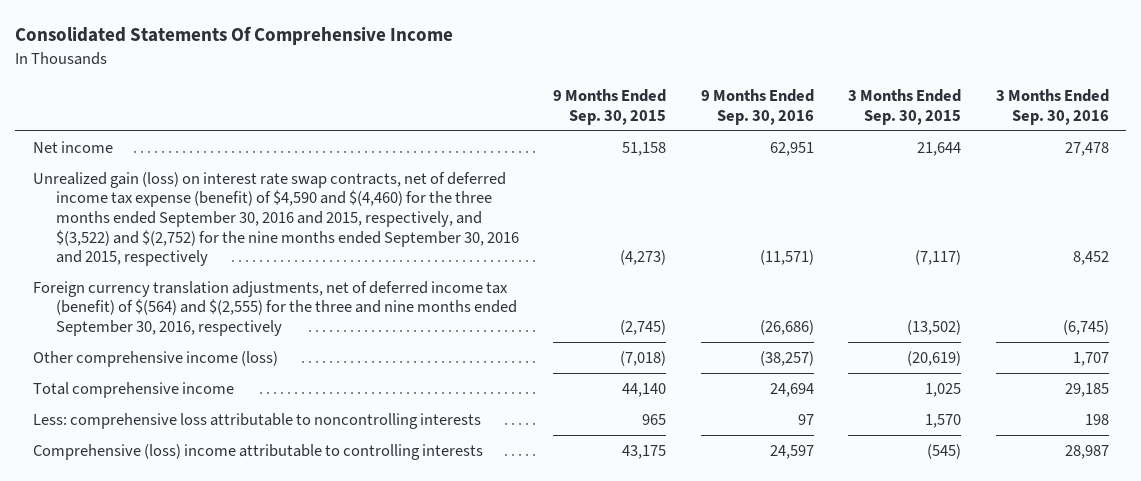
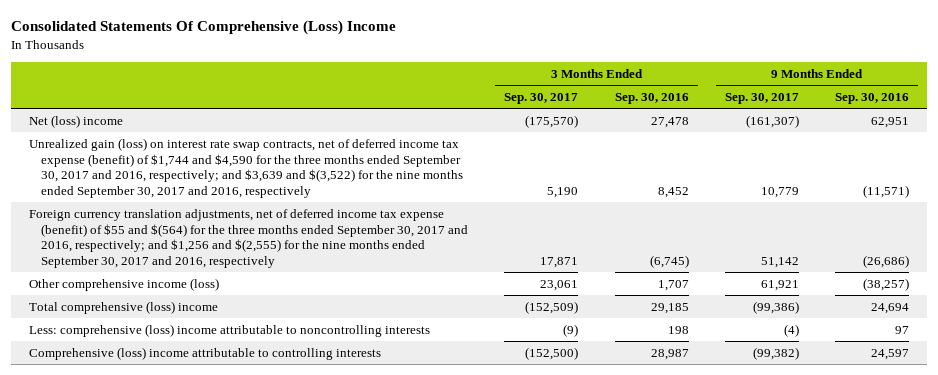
[15,26,454,46] Consolidated Statements Of Comprehensive Income -> [10,20,396,36] Consolidated Statements Of Comprehensive (Loss) Income
[553,89,667,125] 9 Months Ended Sep. 30, 2015 -> none
[848,89,962,125] 3 Months Ended Sep. 30, 2015 -> none
none -> [504,93,579,105] Sep. 30, 2017
none -> [724,93,799,105] Sep. 30, 2017
[32,140,113,153] Net income -> [28,114,123,128] Net (loss) income
[32,171,519,267] Unrealized gain (loss) on interest rate swap contracts, net of deferred income tax expense (benefit) of $4,590 and $(4,460) for the three months ended September 30, 2016 and 2015, respectively, and $(3,522) and $(2,752) for the nine months ended September 30, 2016 and 2015, respectively -> [28,137,464,198] Unrealized gain (loss) on interest rate swap contracts, net of deferred income tax expense (benefit) of $1,744 and $4,590 for the three months ended September 30, 2017 and 2016, respectively; and $3,639 and $(3,522) for the nine months ended September 30, 2017 and 2016, respectively
[32,280,517,337] Foreign currency translation adjustments, net of deferred income tax (benefit) of $(564) and $(2,555) for the three and nine months ended September 30, 2016, respectively -> [28,208,469,268] Foreign currency translation adjustments, net of deferred income tax expense (benefit) of $55 and $(564) for the three months ended September 30, 2017 and 2016, respectively; and $1,256 and $(2,555) for the nine months ended September 30, 2017 and 2016, respectively
[32,381,234,398] Total comprehensive income -> [28,300,218,314] Total comprehensive (loss) income
[32,412,481,429] Less: comprehensive loss attributable to noncontrolling interests -> [28,323,430,337] Less: comprehensive (loss) income attributable to noncontrolling interests

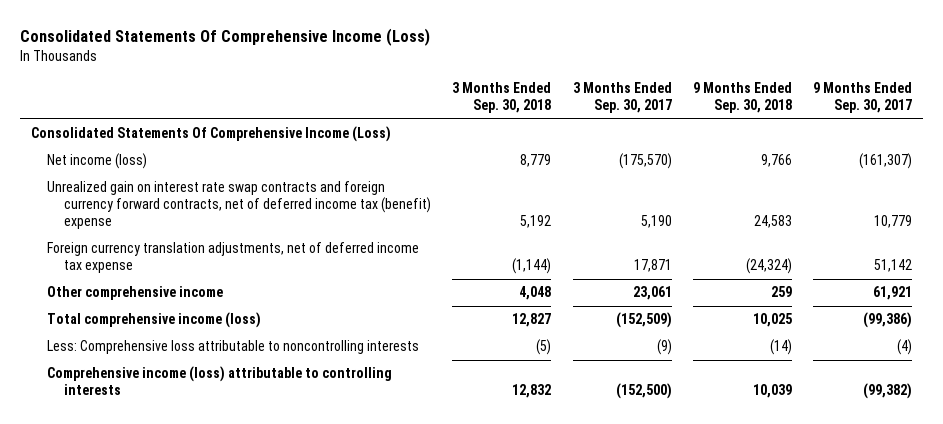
[10,20,396,36] Consolidated Statements Of Comprehensive (Loss) Income -> [19,27,430,46] Consolidated Statements Of Comprehensive Income (Loss)
[614,93,689,105] Sep. 30, 2016 -> none
[835,93,910,105] Sep. 30, 2016 -> none
none -> [452,82,552,114] 3 Months Ended Sep. 30, 2018
none -> [693,82,793,114] 9 Months Ended Sep. 30, 2018
none -> [30,126,391,143] Consolidated Statements Of Comprehensive Income (Loss)
[28,114,123,128] Net (loss) income -> [47,153,148,170] Net income (loss)
[28,137,464,198] Unrealized gain (loss) on interest rate swap contracts, net of deferred income tax expense (benefit) of $1,744 and $4,590 for the three months ended September 30, 2017 and 2016, respectively; and $3,639 and $(3,522) for the nine months ended September 30, 2017 and 2016, respectively -> [47,181,431,230] Unrealized gain on interest rate swap contracts and foreign currency forward contracts, net of deferred income tax (benefit) expense
[28,208,469,268] Foreign currency translation adjustments, net of deferred income tax expense (benefit) of $55 and $(564) for the three months ended September 30, 2017 and 2016, respectively; and $1,256 and $(2,555) for the nine months ended September 30, 2017 and 2016, respectively -> [47,242,420,274] Foreign currency translation adjustments, net of deferred income tax expense
[28,277,219,291] Other comprehensive income (loss) -> [47,286,224,301] Other comprehensive income
[28,300,218,314] Total comprehensive (loss) income -> [47,312,262,329] Total comprehensive income (loss)
[28,323,430,337] Less: comprehensive (loss) income attributable to noncontrolling interests -> [47,340,420,355] Less: Comprehensive loss attributable to noncontrolling interests
[28,346,381,360] Comprehensive (loss) income attributable to controlling interests -> [47,366,393,396] Comprehensive income (loss) attributable to controlling interests

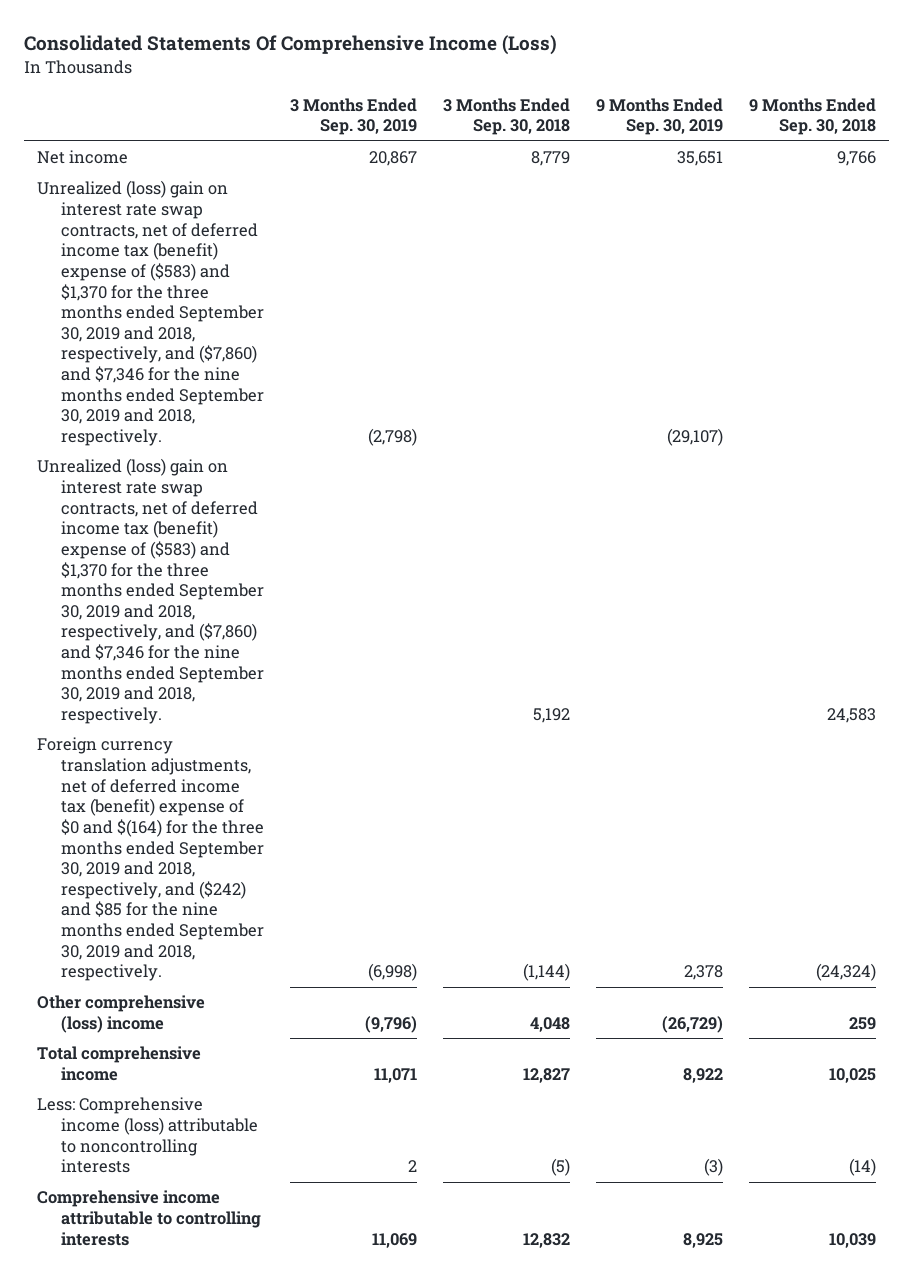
[572,82,672,114] 3 Months Ended Sep. 30, 2017 -> none
[813,82,913,114] 9 Months Ended Sep. 30, 2017 -> none
none -> [289,97,417,136] 3 Months Ended Sep. 30, 2019
none -> [595,97,723,136] 9 Months Ended Sep. 30, 2019
[30,126,391,143] Consolidated Statements Of Comprehensive Income (Loss) -> none
[47,153,148,170] Net income (loss) -> [37,150,129,165] Net income
none -> [37,180,264,446] Unrealized (loss) gain on interest rate swap contracts, net of deferred income tax (benefit) expense of ($583) and $1,370 for the three months ended September 30, 2019 and 2018, respectively, and ($7,860) and $7,346 for the nine months ended September 30, 2019 and 2018, respectively.
[47,181,431,230] Unrealized gain on interest rate swap contracts and foreign currency forward contracts, net of deferred income tax (benefit) expense -> [37,458,264,724] Unrealized (loss) gain on interest rate swap contracts, net of deferred income tax (benefit) expense of ($583) and $1,370 for the three months ended September 30, 2019 and 2018, respectively, and ($7,860) and $7,346 for the nine months ended September 30, 2019 and 2018, respectively.
[47,242,420,274] Foreign currency translation adjustments, net of deferred income tax expense -> [37,737,264,982] Foreign currency translation adjustments, net of deferred income tax (benefit) expense of $0 and $(164) for the three months ended September 30, 2019 and 2018, respectively, and ($242) and $85 for the nine months ended September 30, 2019 and 2018, respectively.
[47,286,224,301] Other comprehensive income -> [37,995,206,1034] Other comprehensive (loss) income
[47,312,262,329] Total comprehensive income (loss) -> [37,1046,202,1082] Total comprehensive income
[47,340,420,355] Less: Comprehensive loss attributable to noncontrolling interests -> [37,1097,258,1174] Less: Comprehensive income (loss) attributable to noncontrolling interests
[47,366,393,396] Comprehensive income (loss) attributable to controlling interests -> [37,1190,261,1246] Comprehensive income attributable to controlling interests

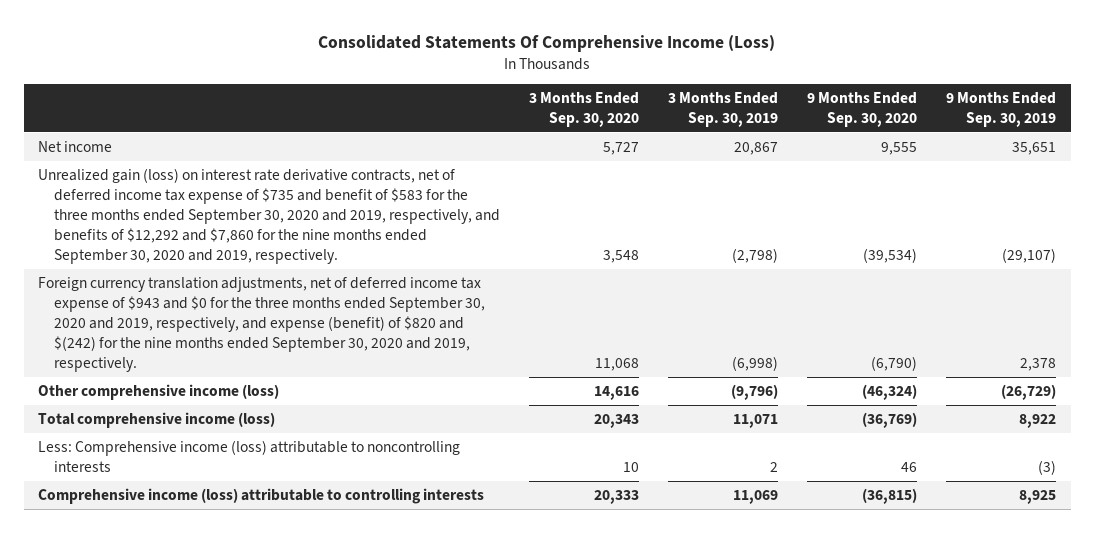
[442,97,570,136] 3 Months Ended Sep. 30, 2018 -> none
[748,97,876,136] 9 Months Ended Sep. 30, 2018 -> none
none -> [529,91,640,127] 3 Months Ended Sep. 30, 2020
none -> [807,91,918,127] 9 Months Ended Sep. 30, 2020
[37,458,264,724] Unrealized (loss) gain on interest rate swap contracts, net of deferred income tax (benefit) expense of ($583) and $1,370 for the three months ended September 30, 2019 and 2018, respectively, and ($7,860) and $7,346 for the nine months ended September 30, 2019 and 2018, respectively. -> none
[37,180,264,446] Unrealized (loss) gain on interest rate swap contracts, net of deferred income tax (benefit) expense of ($583) and $1,370 for the three months ended September 30, 2019 and 2018, respectively, and ($7,860) and $7,346 for the nine months ended September 30, 2019 and 2018, respectively. -> [38,167,500,265] Unrealized gain (loss) on interest rate derivative contracts, net of deferred income tax expense of $735 and benefit of $583 for the three months ended September 30, 2020 and 2019, respectively, and benefits of $12,292 and $7,860 for the nine months ended September 30, 2020 and 2019, respectively.
[37,737,264,982] Foreign currency translation adjustments, net of deferred income tax (benefit) expense of $0 and $(164) for the three months ended September 30, 2019 and 2018, respectively, and ($242) and $85 for the nine months ended September 30, 2019 and 2018, respectively. -> [38,276,485,373] Foreign currency translation adjustments, net of deferred income tax expense of $943 and $0 for the three months ended September 30, 2020 and 2019, respectively, and expense (benefit) of $820 and $(242) for the nine months ended September 30, 2020 and 2019, respectively.
[37,995,206,1034] Other comprehensive (loss) income -> [38,383,280,400] Other comprehensive income (loss)
[37,1046,202,1082] Total comprehensive income -> [38,411,276,428] Total comprehensive income (loss)
[37,1190,261,1246] Comprehensive income attributable to controlling interests -> [38,487,485,504] Comprehensive income (loss) attributable to controlling interests

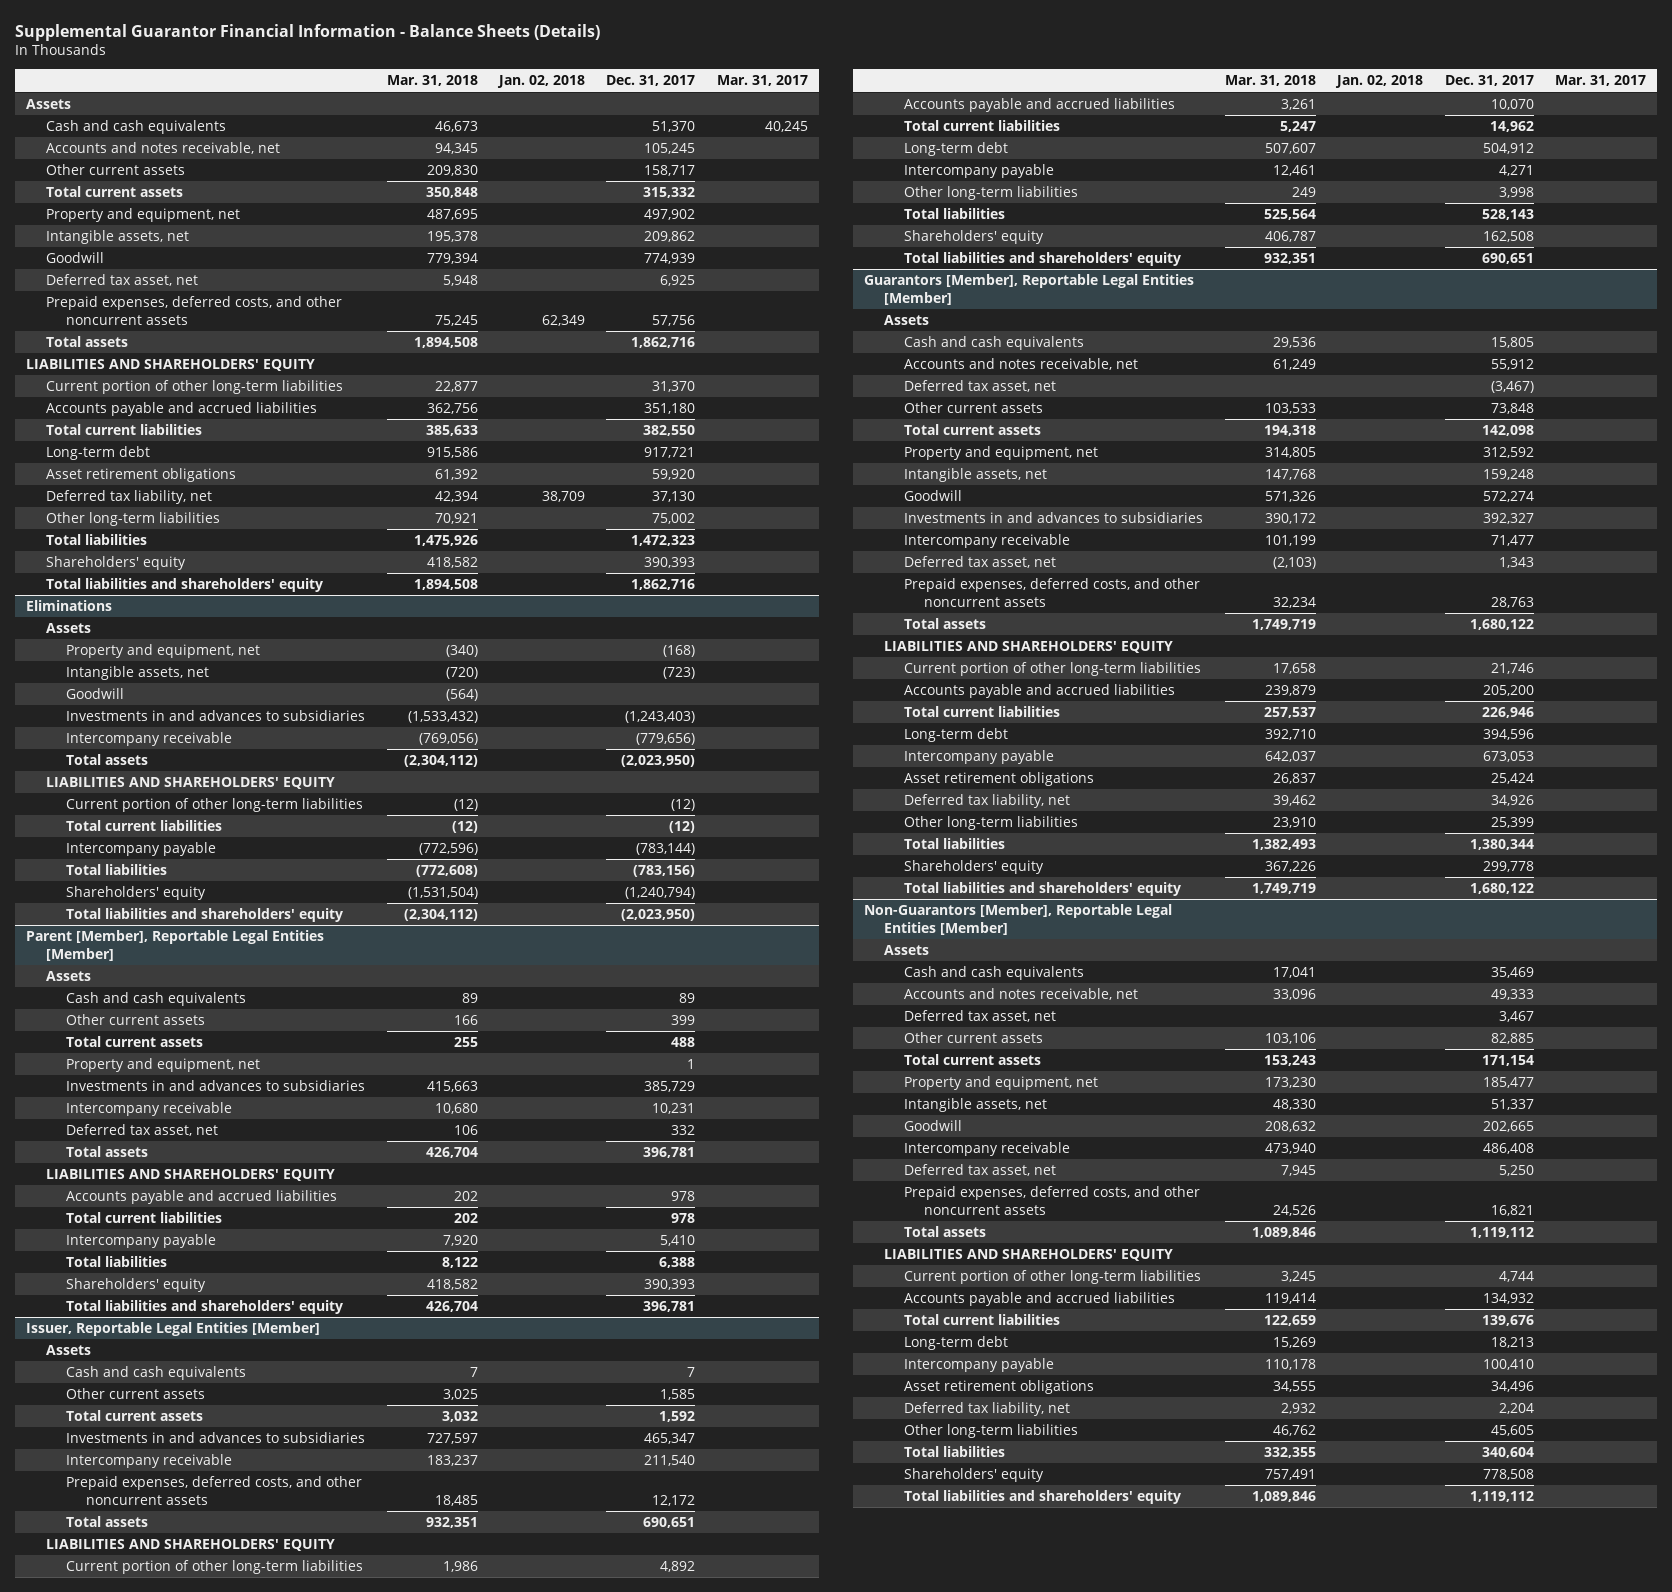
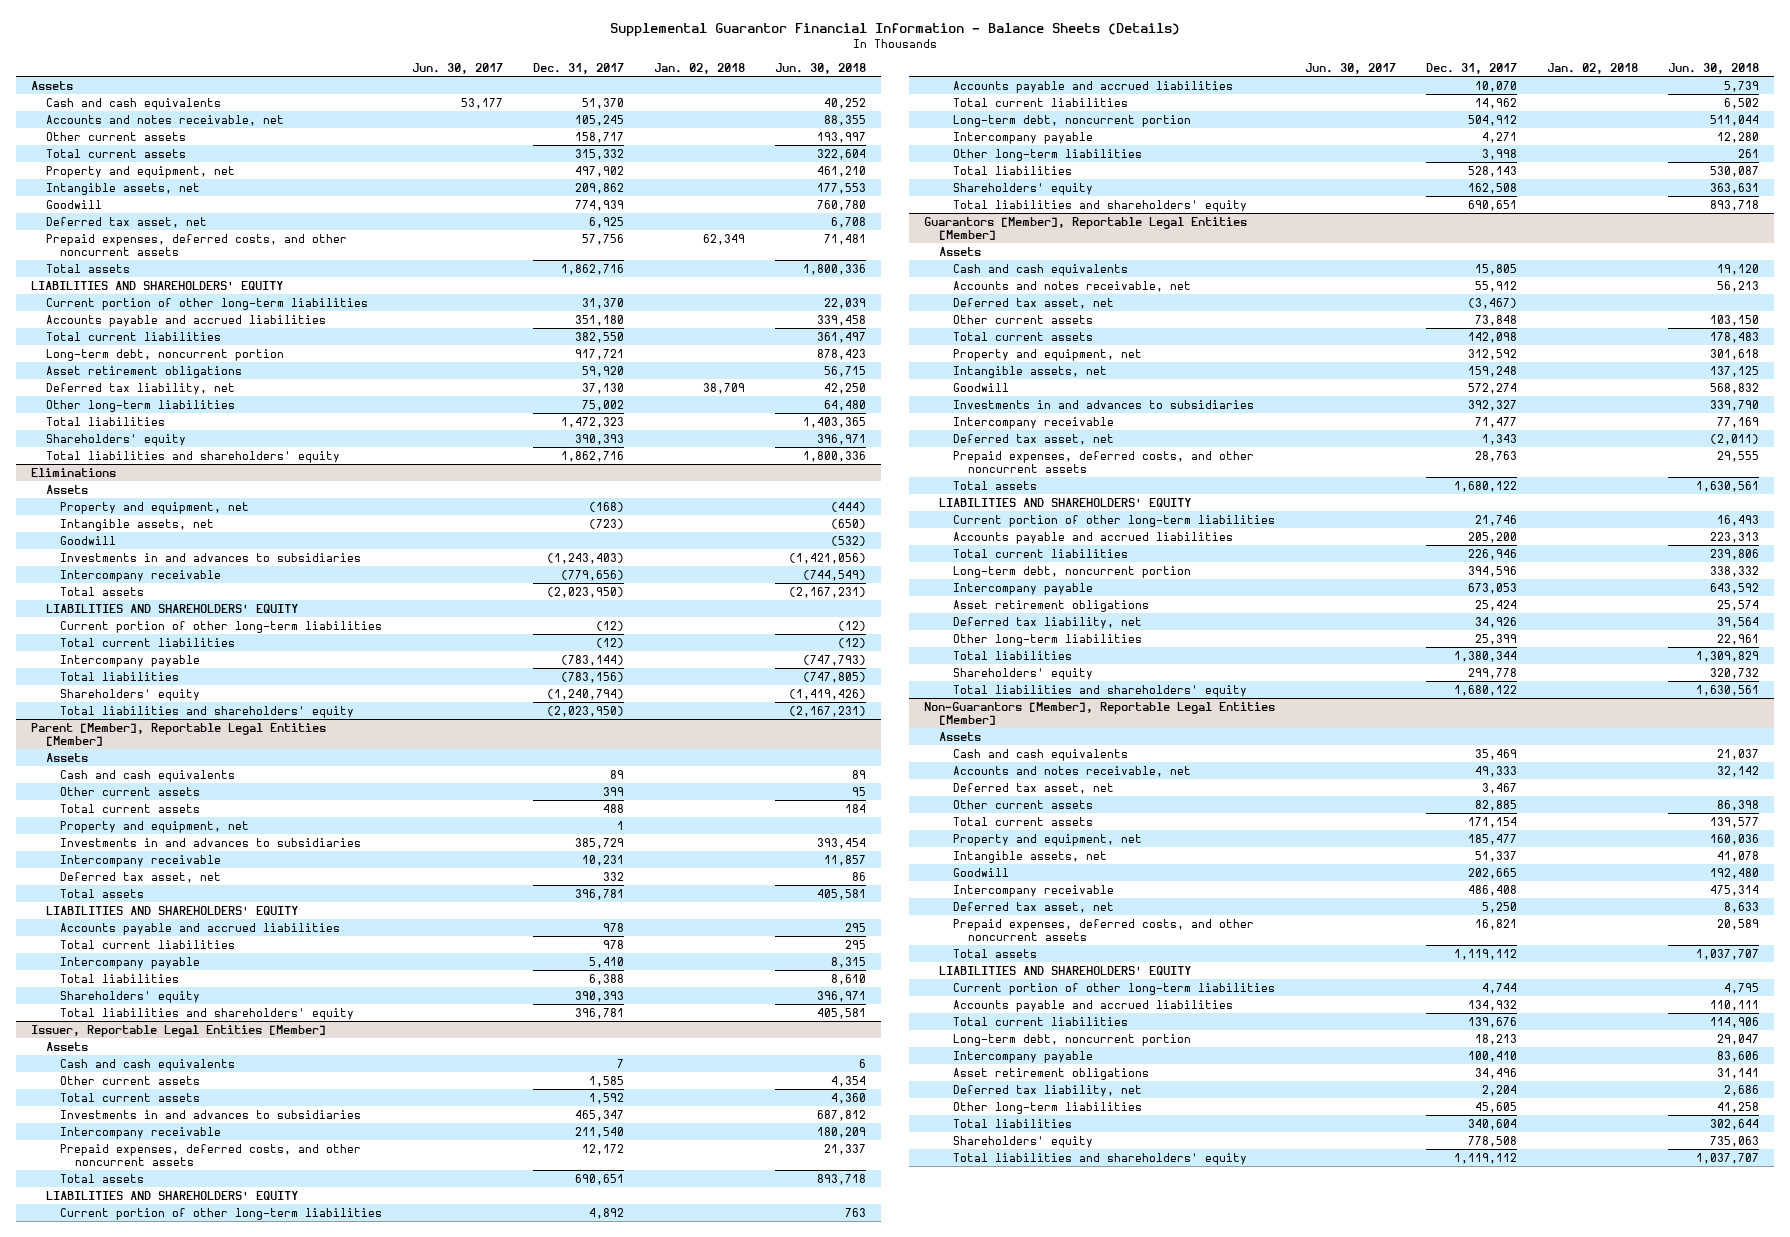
[386,75,478,87] Mar. 31, 2018 -> none
[716,75,808,87] Mar. 31, 2017 -> none
none -> [412,62,504,74] Jun. 30, 2017
none -> [775,62,867,74] Jun. 30, 2018
[46,446,151,461] Long-term debt -> [45,348,284,361] Long-term debt, noncurrent portion
[904,142,1009,157] Long-term debt -> [953,114,1192,127] Long-term debt, noncurrent portion
[904,728,1009,743] Long-term debt -> [953,565,1192,578] Long-term debt, noncurrent portion
[904,1336,1009,1351] Long-term debt -> [953,1033,1192,1046] Long-term debt, noncurrent portion

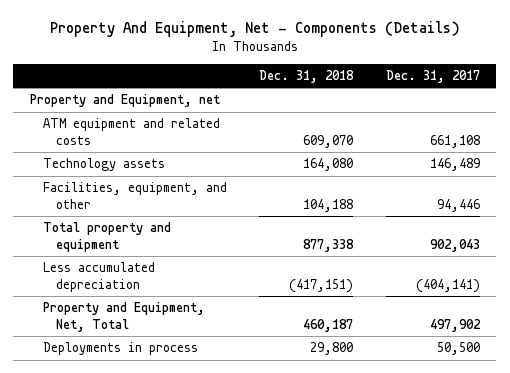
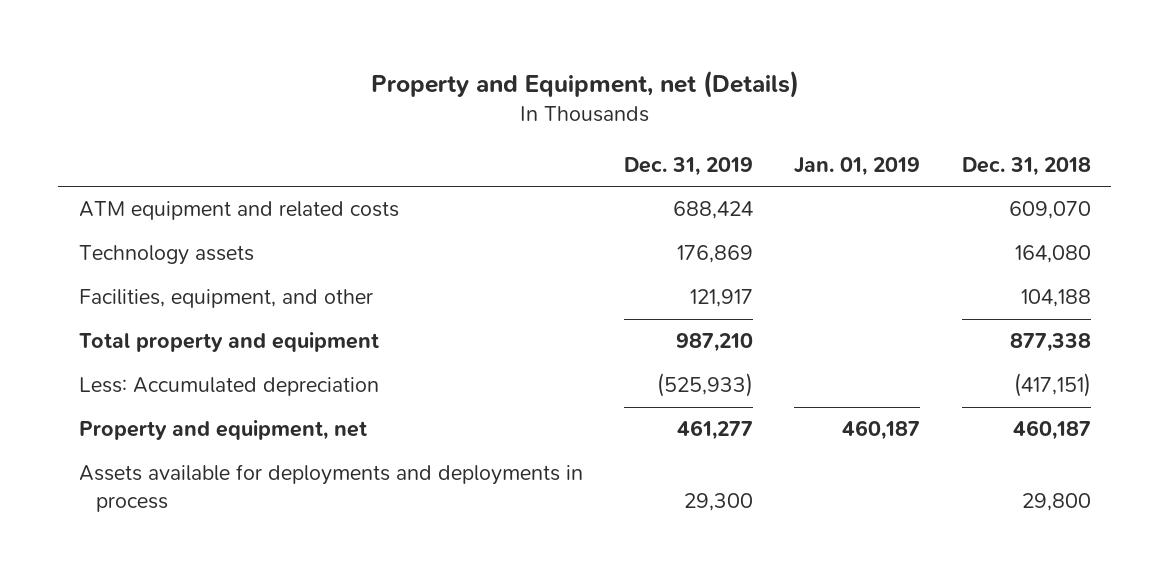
[49,21,460,38] Property And Equipment, Net - Components (Details) -> [370,69,799,98] Property and Equipment, net (Details)
[385,70,480,84] Dec. 31, 2017 -> none
none -> [624,156,754,176] Dec. 31, 2019
none -> [794,156,921,176] Jan. 01, 2019
[29,94,220,108] Property and Equipment, net -> none
[43,262,156,293] Less accumulated depreciation -> [79,377,380,397] Less: Accumulated depreciation
[43,302,206,333] Property and Equipment, Net, Total -> [79,420,368,441] Property and equipment, net
[43,342,199,356] Deployments in process -> [79,464,584,512] Assets available for deployments and deployments in process

